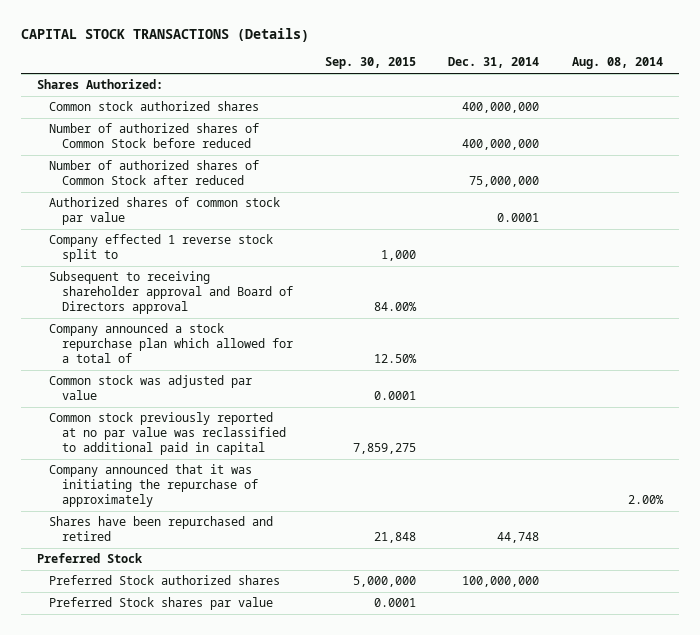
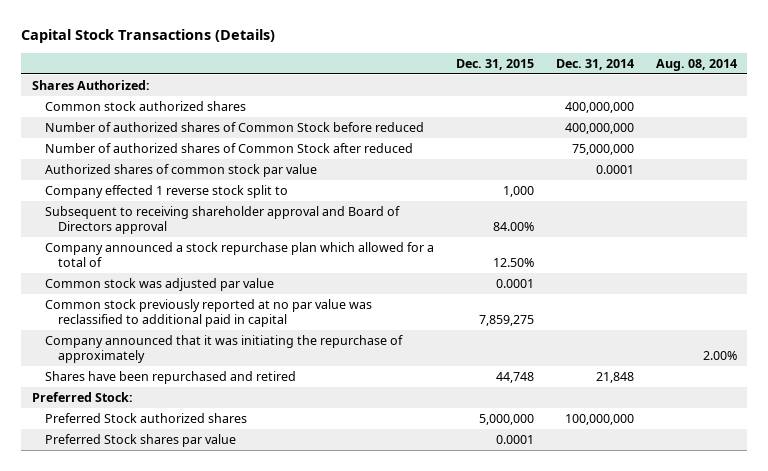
[21,28,310,43] CAPITAL STOCK TRANSACTIONS (Details) -> [20,29,275,44] Capital Stock Transactions (Details)
[324,57,416,70] Sep. 30, 2015 -> none
none -> [455,58,534,70] Dec. 31, 2015
[497,532,540,544] 44,748 -> [595,371,634,383] 21,848
[37,553,144,564] Preferred Stock -> [31,391,133,402] Preferred Stock:

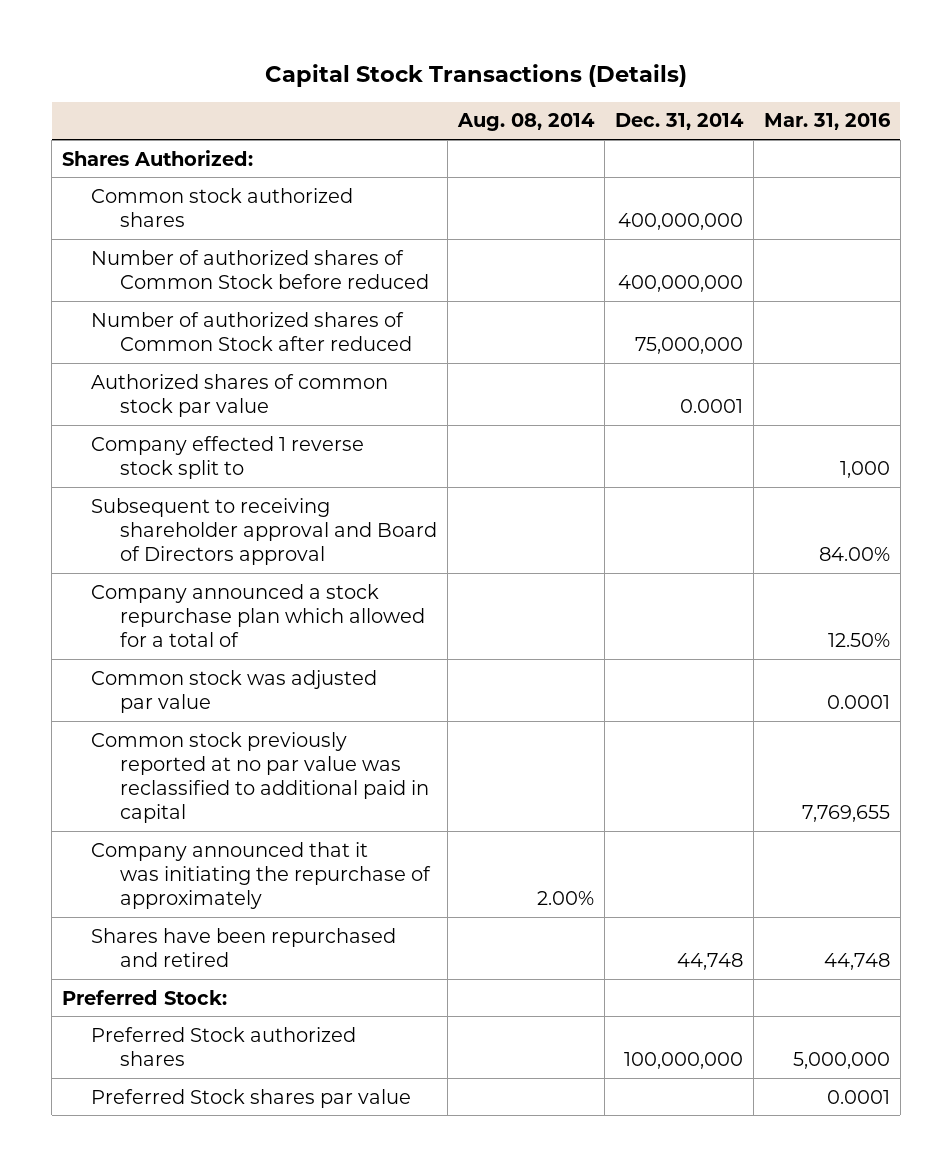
[455,58,534,70] Dec. 31, 2015 -> none
none -> [763,113,891,131] Mar. 31, 2016
[595,371,634,383] 21,848 -> [676,952,743,970] 44,748

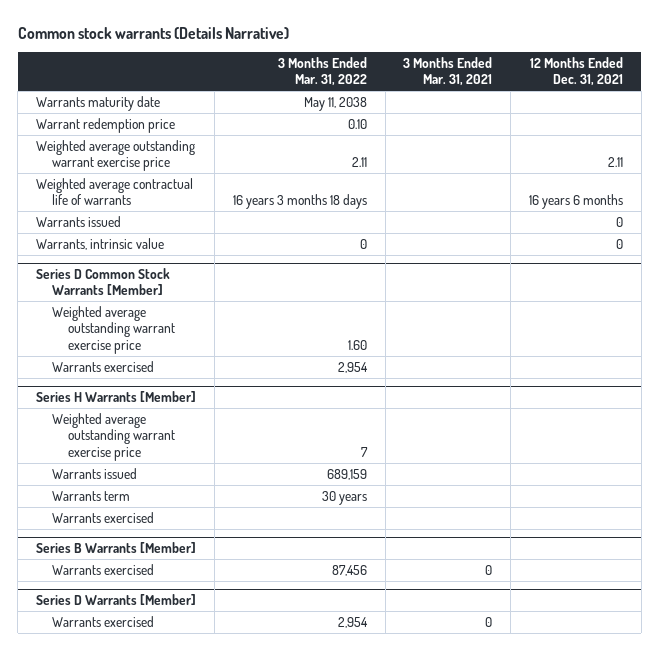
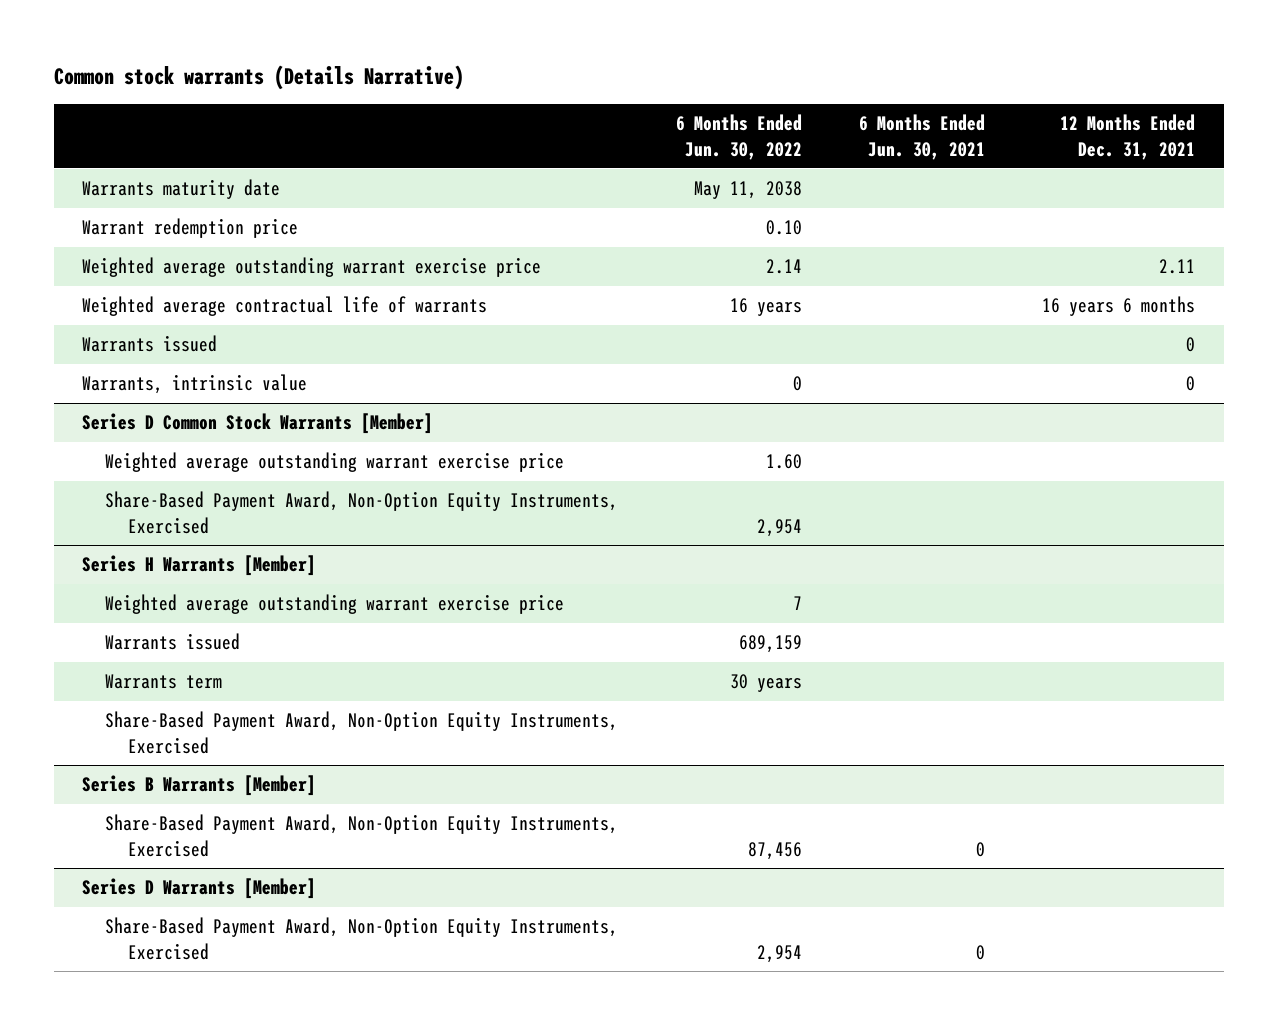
[277,56,367,87] 3 Months Ended Mar. 31, 2022 -> none
[403,56,493,87] 3 Months Ended Mar. 31, 2021 -> none
none -> [675,114,802,160] 6 Months Ended Jun. 30, 2022
none -> [858,114,985,160] 6 Months Ended Jun. 30, 2021
[52,360,155,372] Warrants exercised -> [105,491,619,534] Share-Based Payment Award, Non-Option Equity Instruments, Exercised
[52,511,155,523] Warrants exercised -> [105,711,619,754] Share-Based Payment Award, Non-Option Equity Instruments, Exercised
[52,563,155,575] Warrants exercised -> [105,814,619,857] Share-Based Payment Award, Non-Option Equity Instruments, Exercised
[52,615,155,627] Warrants exercised -> [105,917,619,960] Share-Based Payment Award, Non-Option Equity Instruments, Exercised

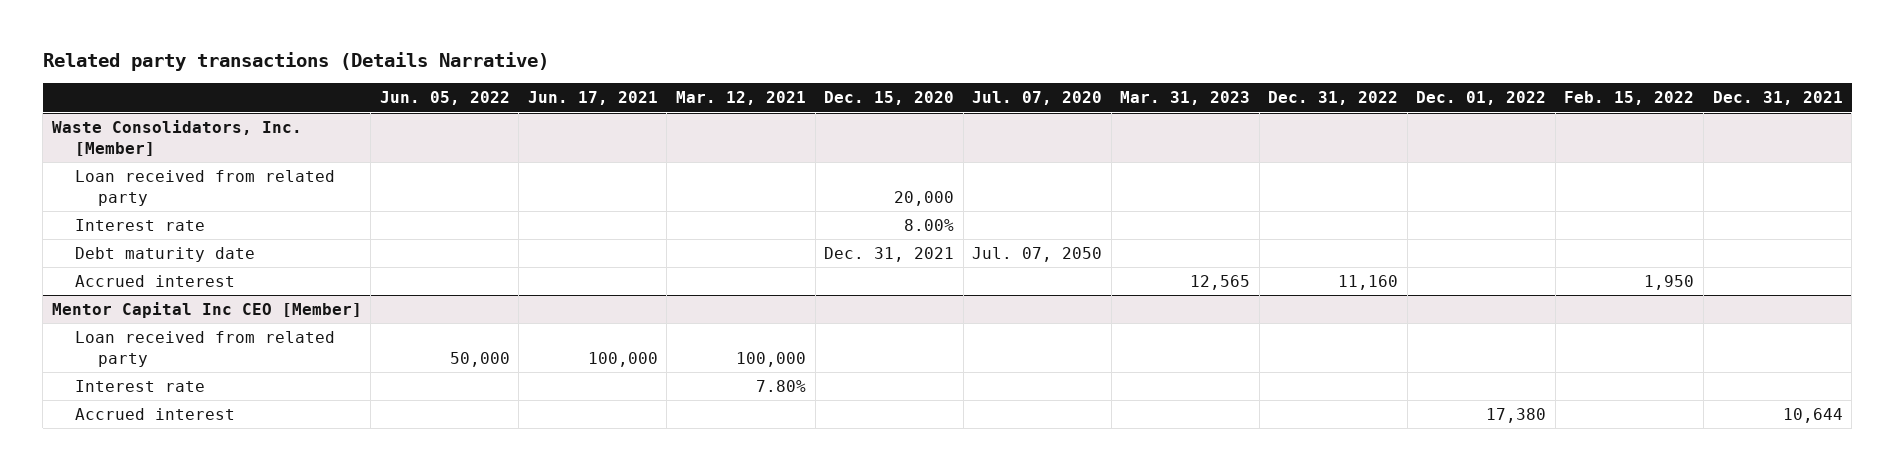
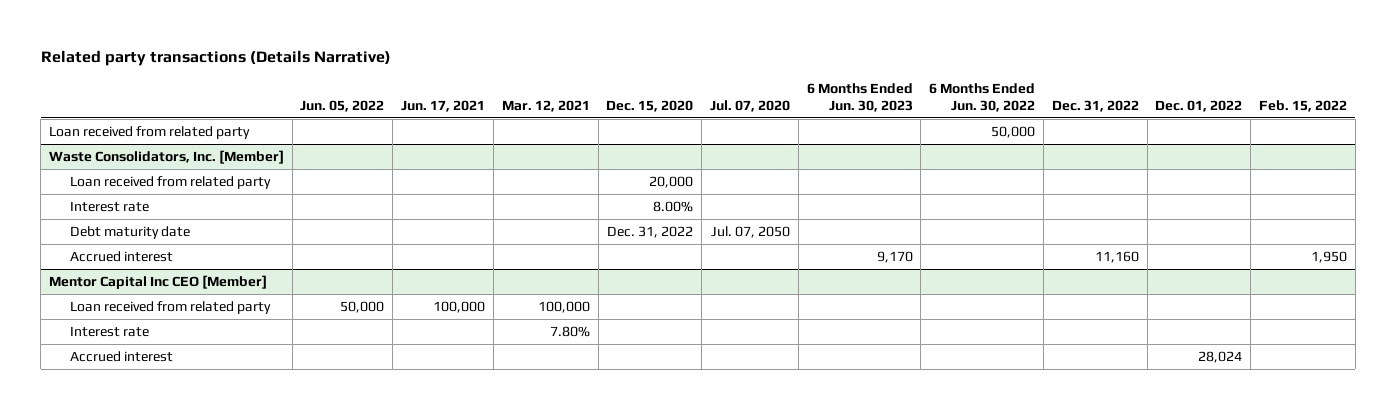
[1120,91,1251,106] Mar. 31, 2023 -> none
[1712,91,1843,106] Dec. 31, 2021 -> none
none -> [806,82,913,112] 6 Months Ended Jun. 30, 2023
none -> [929,82,1036,112] 6 Months Ended Jun. 30, 2022
none -> [48,126,250,140] Loan received from related party
[824,247,955,263] Dec. 31, 2021 -> [607,226,694,239] Dec. 31, 2022
[1486,408,1547,424] 17,380 -> [1198,351,1243,364] 28,024

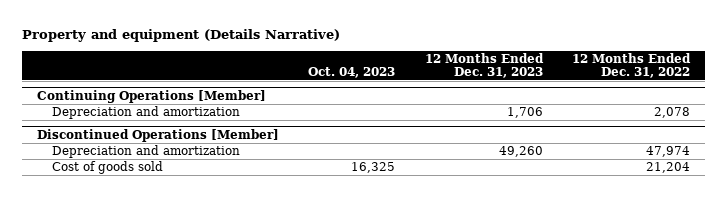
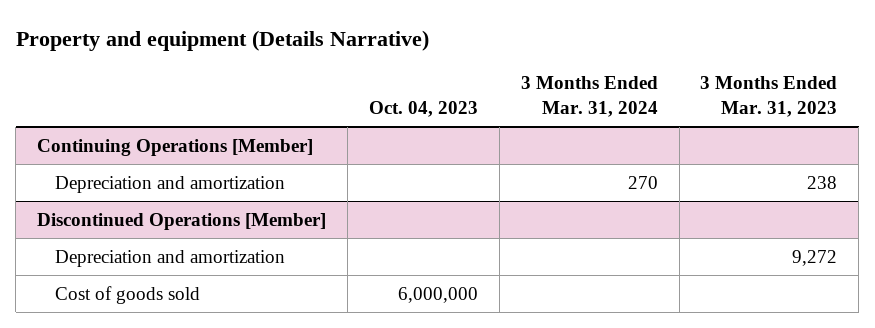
[424,52,544,78] 12 Months Ended Dec. 31, 2023 -> none
[572,52,692,78] 12 Months Ended Dec. 31, 2022 -> none
none -> [520,76,658,117] 3 Months Ended Mar. 31, 2024
none -> [700,76,838,117] 3 Months Ended Mar. 31, 2023
[351,162,396,174] 16,325 -> [397,286,478,303] 6,000,000

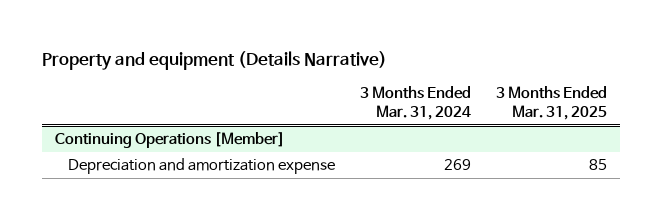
[368,100,478,117] Oct. 04, 2023 -> none
[700,76,838,117] 3 Months Ended Mar. 31, 2023 -> none
none -> [496,86,608,120] 3 Months Ended Mar. 31, 2025
[37,212,327,230] Discontinued Operations [Member] -> none
[55,249,286,267] Depreciation and amortization -> none
[55,285,201,304] Cost of goods sold -> none
[55,175,286,193] Depreciation and amortization -> [67,158,335,175] Depreciation and amortization expense
[627,175,658,189] 270 -> [443,159,471,171] 269

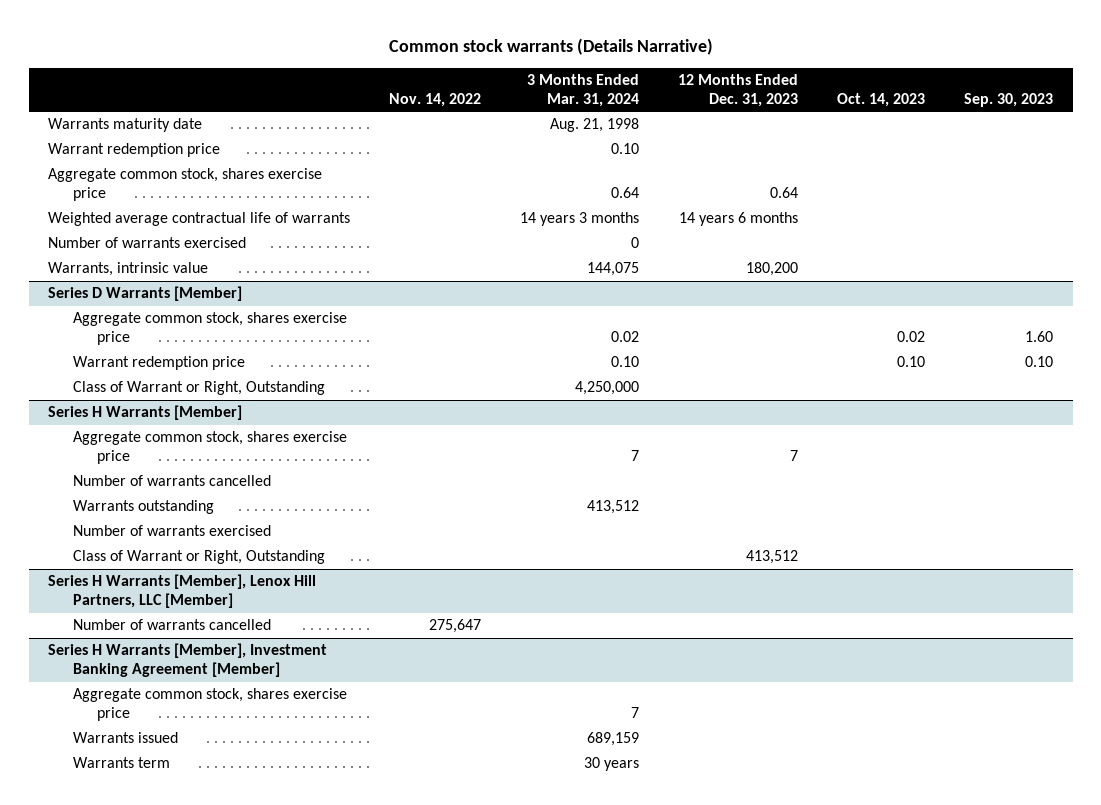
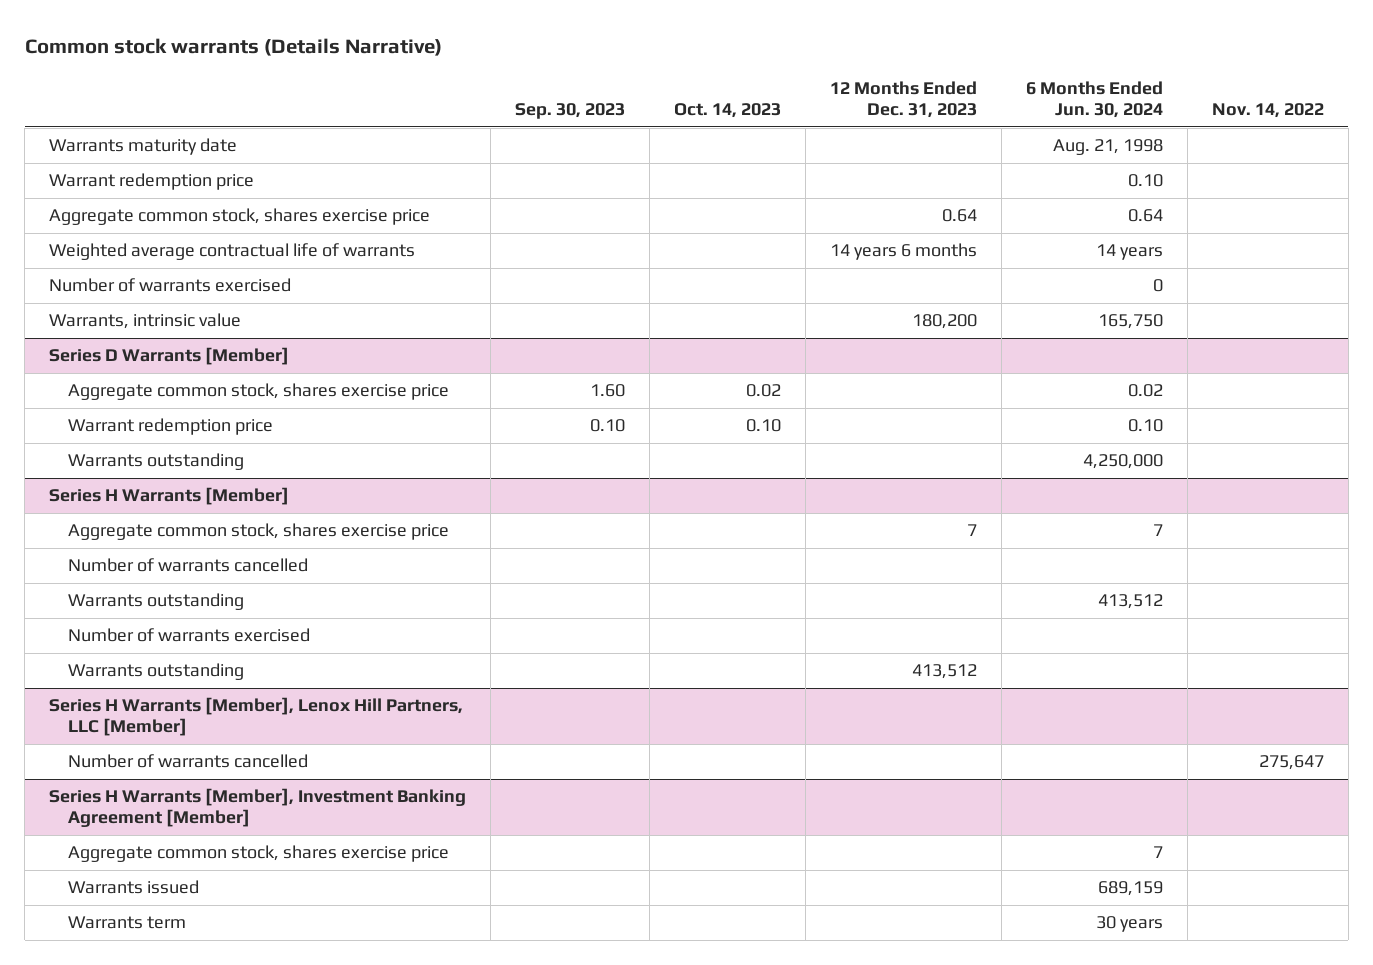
[527,73,640,107] 3 Months Ended Mar. 31, 2024 -> none
none -> [1025,81,1163,118] 6 Months Ended Jun. 30, 2024
[72,381,325,396] Class of Warrant or Right, Outstanding -> [67,453,244,471] Warrants outstanding
[72,550,325,565] Class of Warrant or Right, Outstanding -> [67,663,244,681] Warrants outstanding

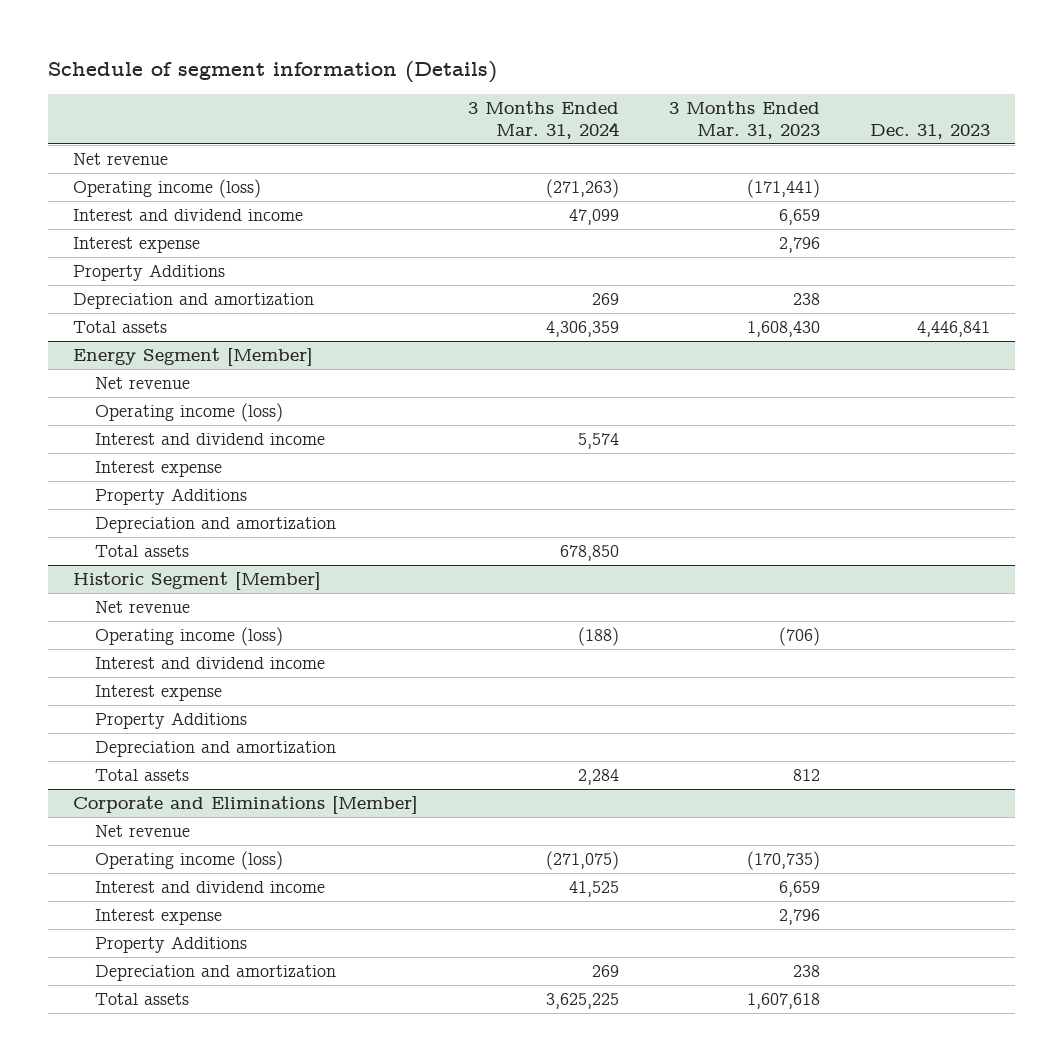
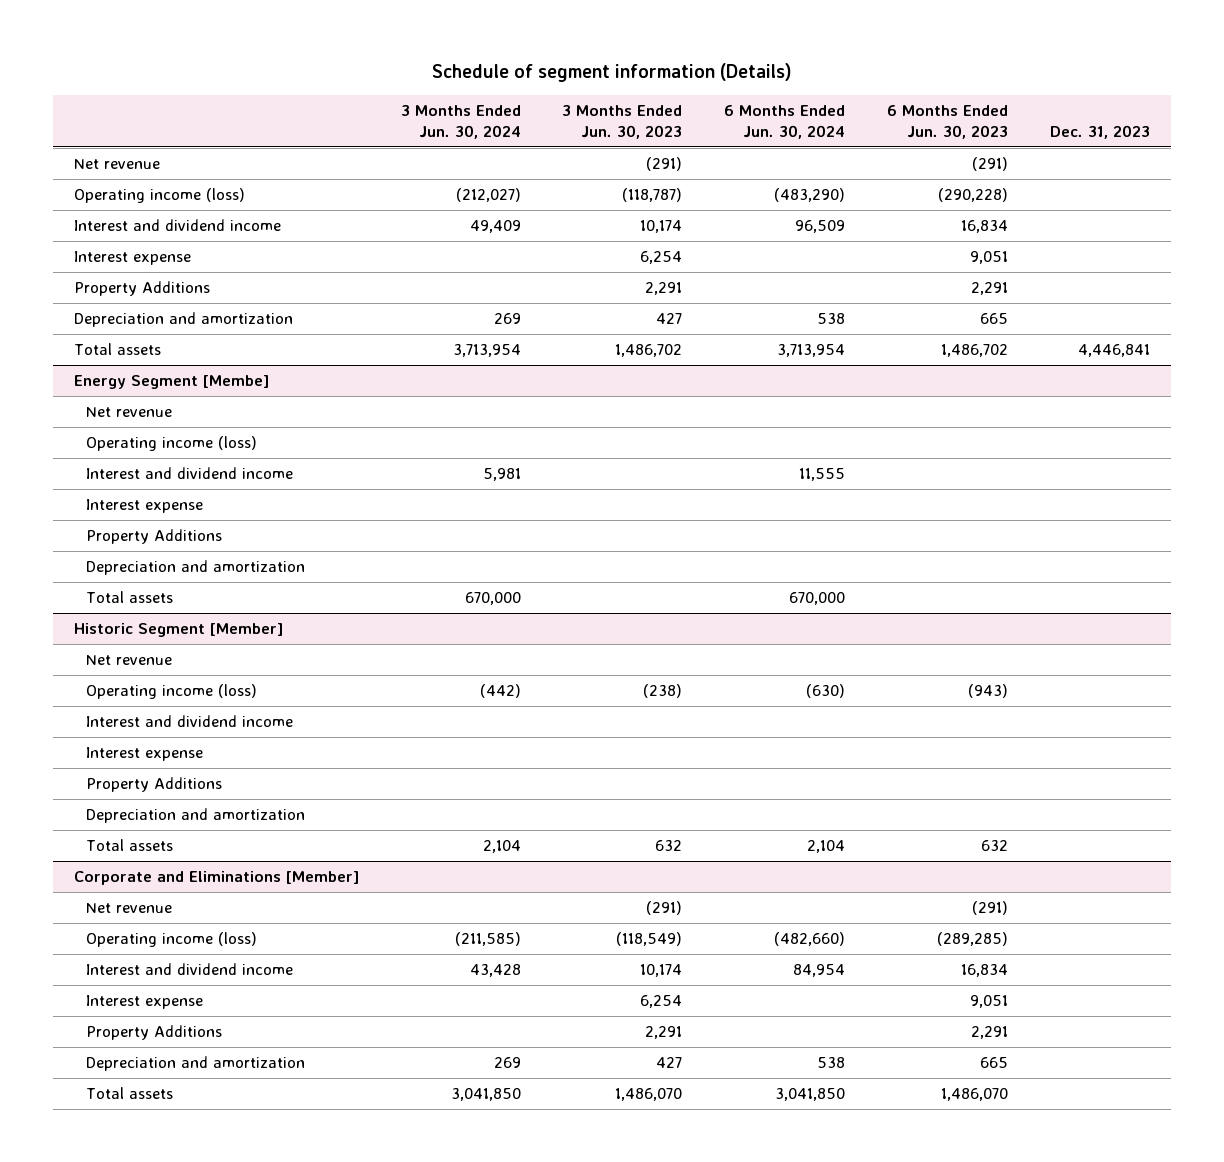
[468,101,620,139] 3 Months Ended Mar. 31, 2024 -> none
[669,101,821,139] 3 Months Ended Mar. 31, 2023 -> none
none -> [400,104,521,140] 3 Months Ended Jun. 30, 2024
none -> [562,104,683,140] 3 Months Ended Jun. 30, 2023
none -> [724,104,846,140] 6 Months Ended Jun. 30, 2024
none -> [887,104,1009,140] 6 Months Ended Jun. 30, 2023
[73,348,314,367] Energy Segment [Member] -> [73,375,269,390] Energy Segment [Membe]

